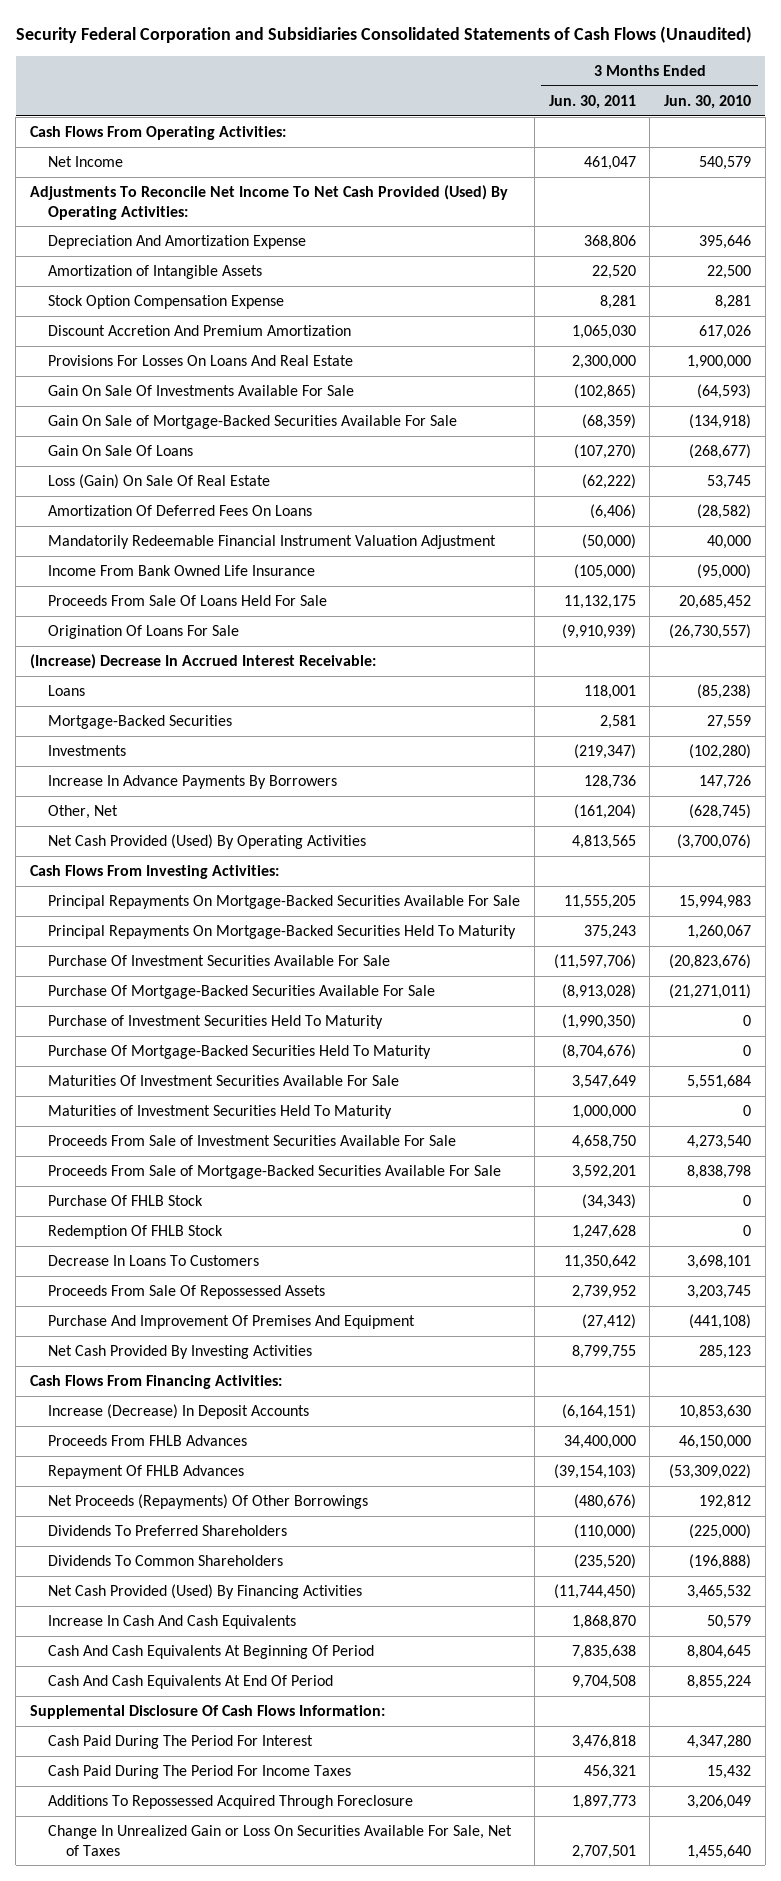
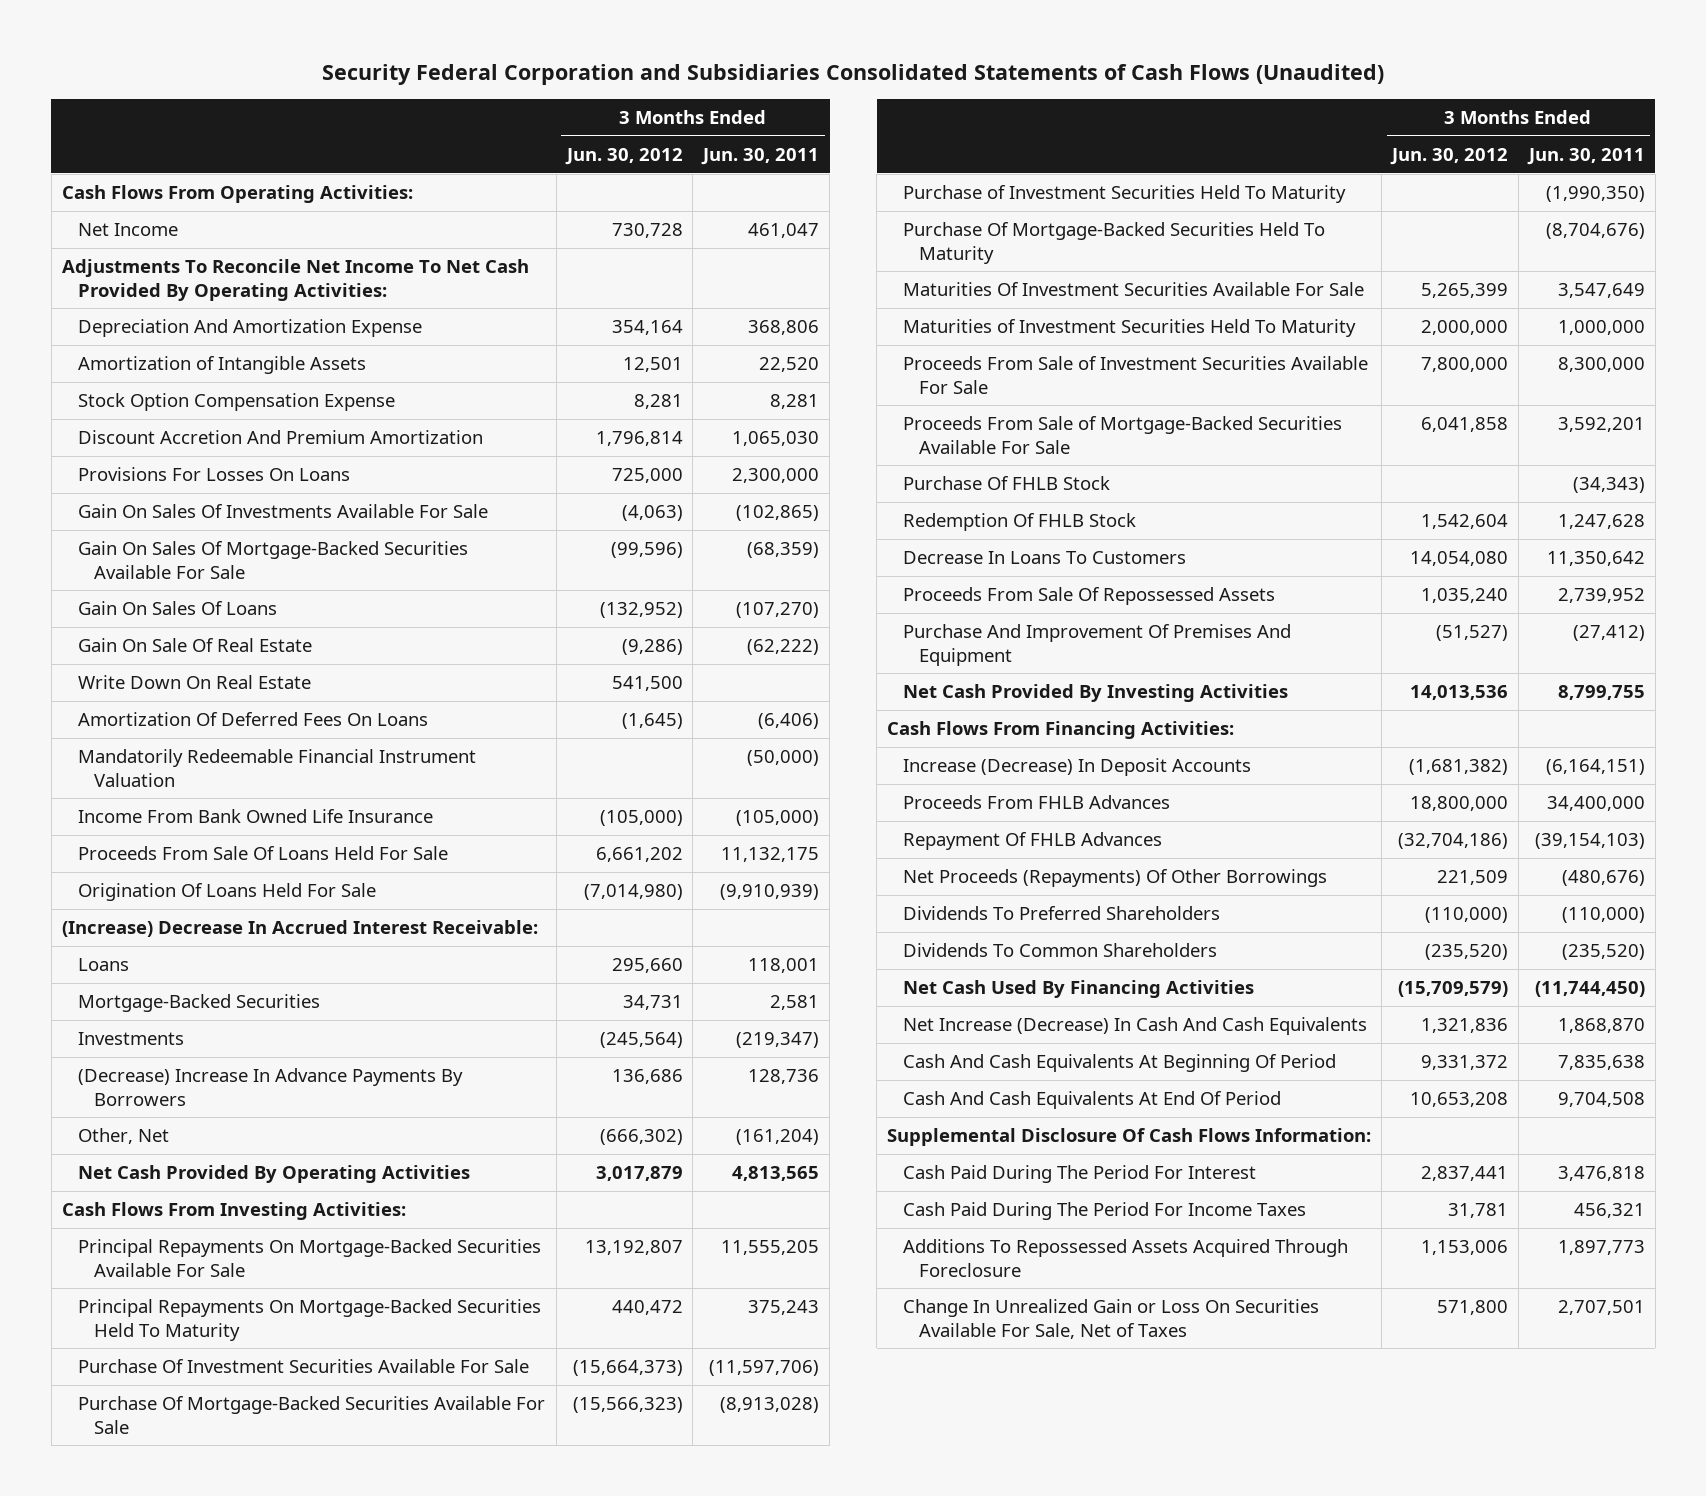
[663,94,751,109] Jun. 30, 2010 -> none
none -> [564,147,683,165] Jun. 30, 2012
[29,185,508,220] Adjustments To Reconcile Net Income To Net Cash Provided (Used) By Operating Activities: -> [61,259,529,301] Adjustments To Reconcile Net Income To Net Cash Provided By Operating Activities:
[48,355,354,367] Provisions For Losses On Loans And Real Estate -> [77,467,350,482] Provisions For Losses On Loans
[48,385,355,397] Gain On Sale Of Investments Available For Sale -> [77,504,488,519] Gain On Sales Of Investments Available For Sale
[48,415,458,430] Gain On Sale of Mortgage-Backed Securities Available For Sale -> [77,541,468,579] Gain On Sales Of Mortgage-Backed Securities Available For Sale
[48,445,194,457] Gain On Sale Of Loans -> [77,601,277,616] Gain On Sales Of Loans
[48,474,271,490] Loss (Gain) On Sale Of Real Estate -> [77,638,312,653] Gain On Sale Of Real Estate
none -> [77,675,311,690] Write Down On Real Estate
[48,535,497,550] Mandatorily Redeemable Financial Instrument Valuation Adjustment -> [77,749,476,787] Mandatorily Redeemable Financial Instrument Valuation
[48,625,240,640] Origination Of Loans For Sale -> [77,883,376,902] Origination Of Loans Held For Sale
[48,775,338,790] Increase In Advance Payments By Borrowers -> [77,1068,463,1106] (Decrease) Increase In Advance Payments By Borrowers
[48,834,367,850] Net Cash Provided (Used) By Operating Activities -> [77,1165,470,1184] Net Cash Provided By Operating Activities
[571,1135,636,1150] 4,658,750 -> [1557,357,1645,373] 8,300,000
[48,1584,363,1600] Net Cash Provided (Used) By Financing Activities -> [903,980,1255,999] Net Cash Used By Financing Activities
[48,1615,297,1630] Increase In Cash And Cash Equivalents -> [903,1017,1368,1036] Net Increase (Decrease) In Cash And Cash Equivalents
[48,1795,414,1810] Additions To Repossessed Acquired Through Foreclosure -> [903,1239,1349,1277] Additions To Repossessed Assets Acquired Through Foreclosure

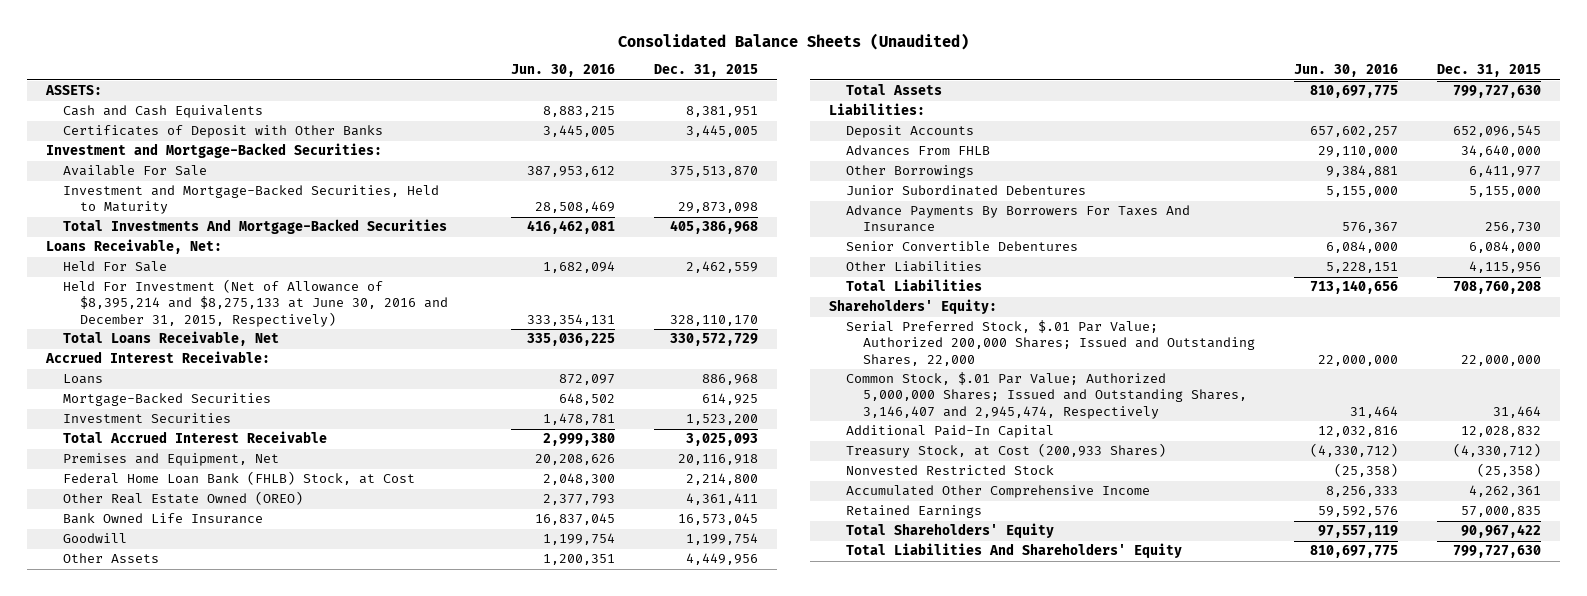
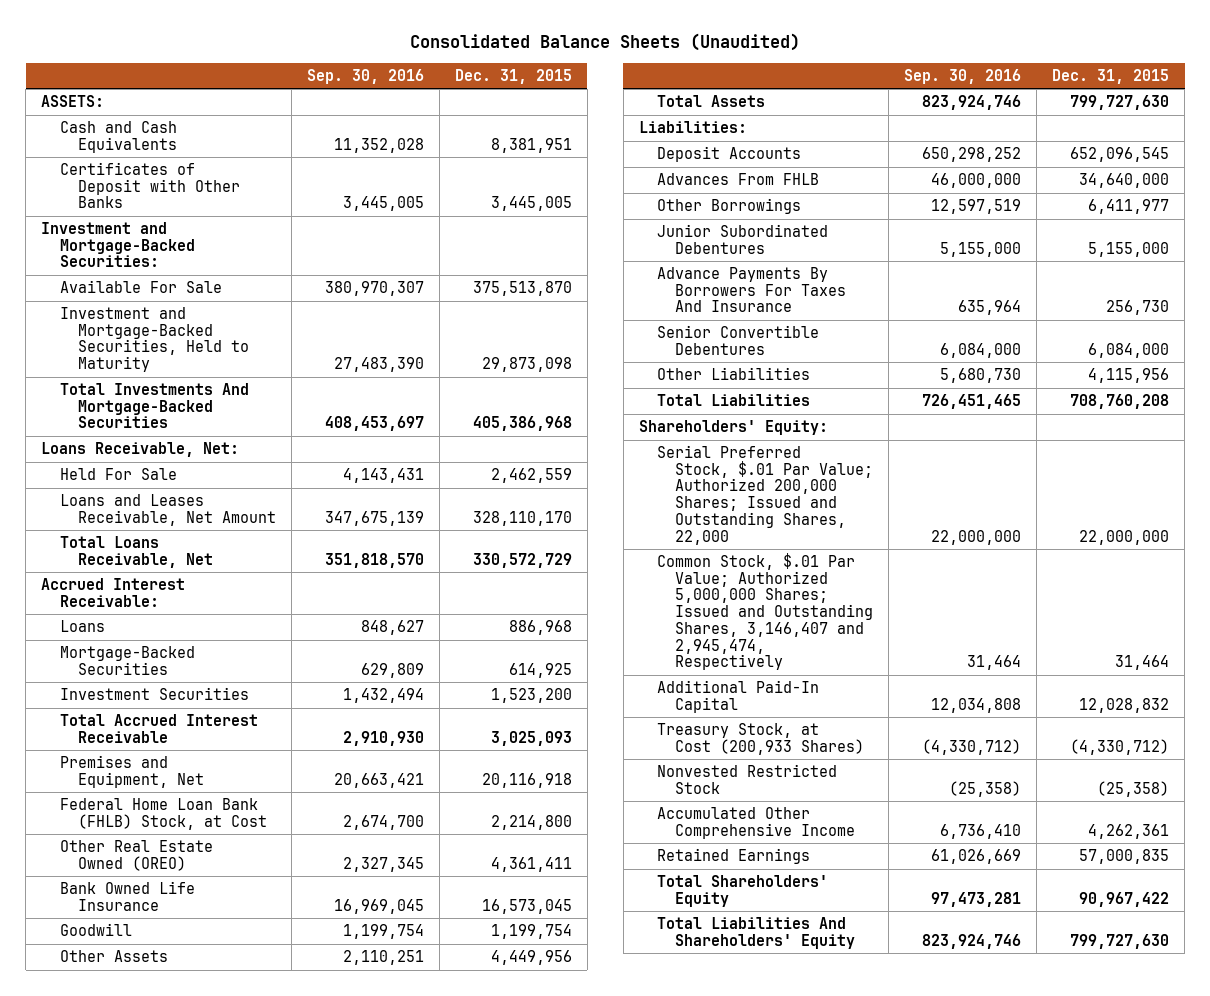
[510,64,615,78] Jun. 30, 2016 -> none
none -> [306,68,424,84] Sep. 30, 2016
[63,279,449,327] Held For Investment (Net of Allowance of $8,395,214 and $8,275,133 at June 30, 2016 and December 31, 2015, Respectively) -> [59,494,277,526] Loans and Leases Receivable, Net Amount

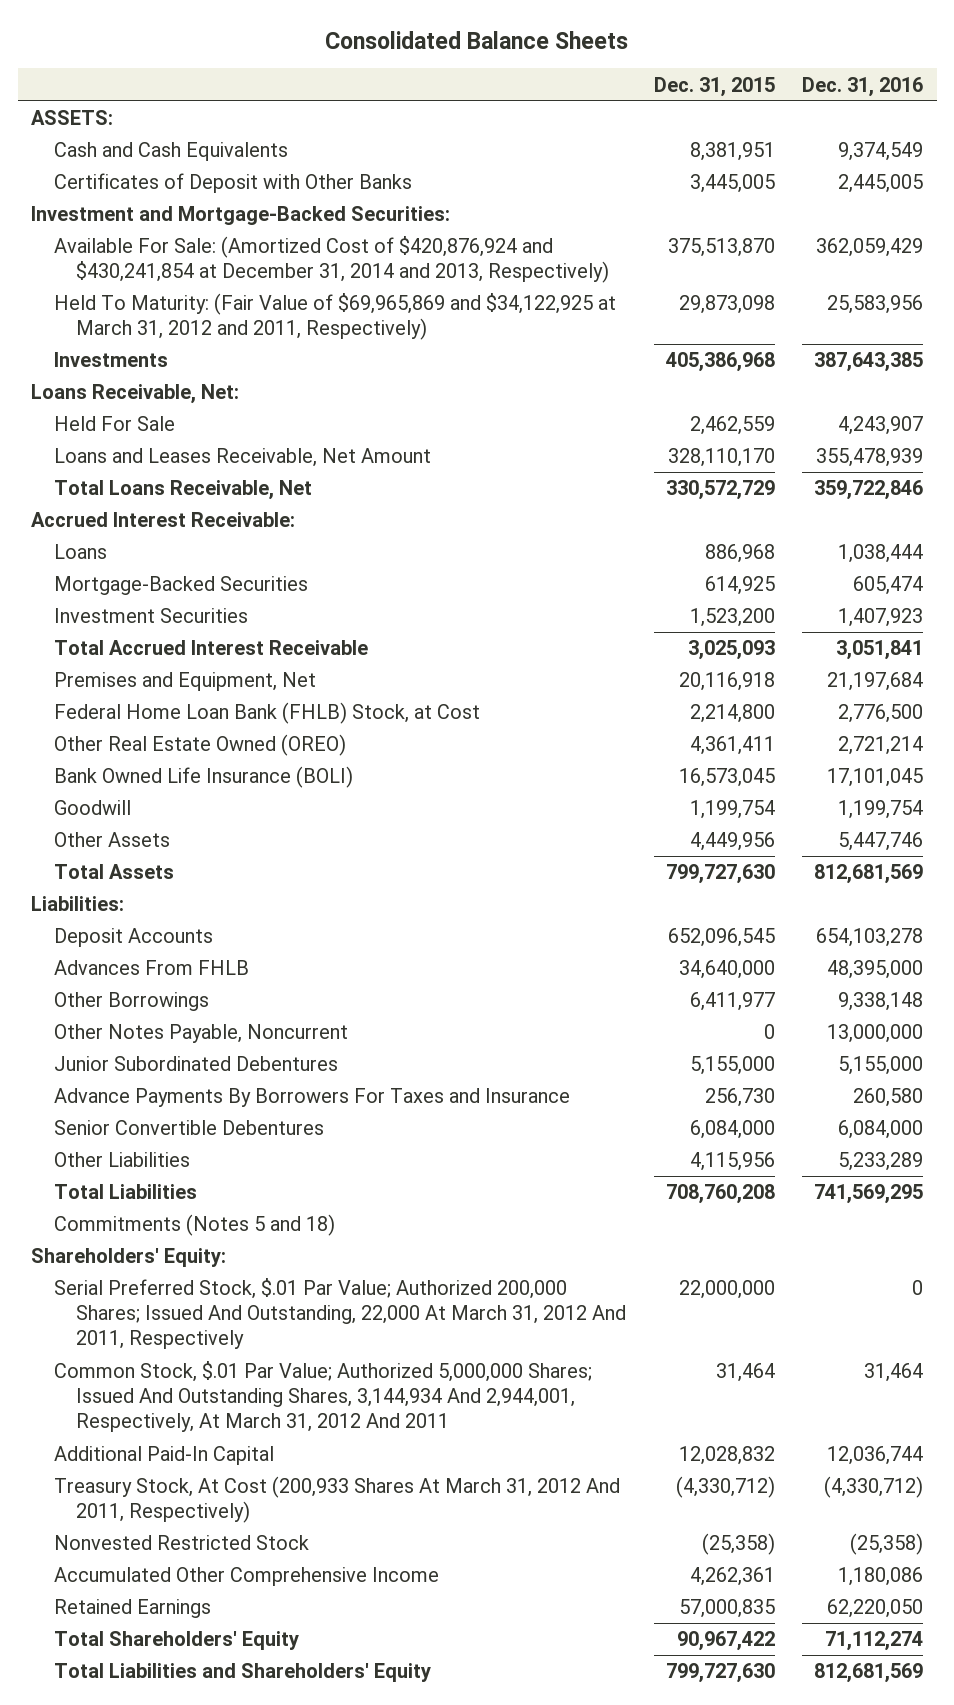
[410,33,801,52] Consolidated Balance Sheets (Unaudited) -> [325,30,629,49] Consolidated Balance Sheets
[306,68,424,84] Sep. 30, 2016 -> none
none -> [802,76,924,97] Dec. 31, 2016
[59,280,222,294] Available For Sale -> [53,236,610,284] Available For Sale: (Amortized Cost of $420,876,924 and $430,241,854 at December 31, 2014 and 2013, Respectively)
[59,307,250,373] Investment and Mortgage-Backed Securities, Held to Maturity -> [53,293,616,341] Held To Maturity: (Fair Value of $69,965,869 and $34,122,925 at March 31, 2012 and 2011, Respectively)
[59,383,249,429] Total Investments And Mortgage-Backed Securities -> [53,352,168,368] Investments
[59,881,195,911] Bank Owned Life Insurance -> [53,766,353,789] Bank Owned Life Insurance (BOLI)
none -> [53,1024,348,1044] Other Notes Payable, Noncurrent
[657,267,847,313] Advance Payments By Borrowers For Taxes And Insurance -> [53,1088,570,1108] Advance Payments By Borrowers For Taxes and Insurance
none -> [53,1214,335,1237] Commitments (Notes 5 and 18)
[657,445,874,545] Serial Preferred Stock, $.01 Par Value; Authorized 200,000 Shares; Issued and Outstanding Shares, 22,000 -> [53,1278,627,1350] Serial Preferred Stock, $.01 Par Value; Authorized 200,000 Shares; Issued And Outstanding, 22,000 At March 31, 2012 And 2011, Respectively
[657,553,874,671] Common Stock, $.01 Par Value; Authorized 5,000,000 Shares; Issued and Outstanding Shares, 3,146,407 and 2,945,474, Respectively -> [53,1361,592,1433] Common Stock, $.01 Par Value; Authorized 5,000,000 Shares; Issued And Outstanding Shares, 3,144,934 And 2,944,001, Respectively, At March 31, 2012 And 2011
[657,723,865,755] Treasury Stock, at Cost (200,933 Shares) -> [53,1476,620,1524] Treasury Stock, At Cost (200,933 Shares At March 31, 2012 And 2011, Respectively)
[657,917,856,949] Total Liabilities And Shareholders' Equity -> [53,1663,431,1683] Total Liabilities and Shareholders' Equity

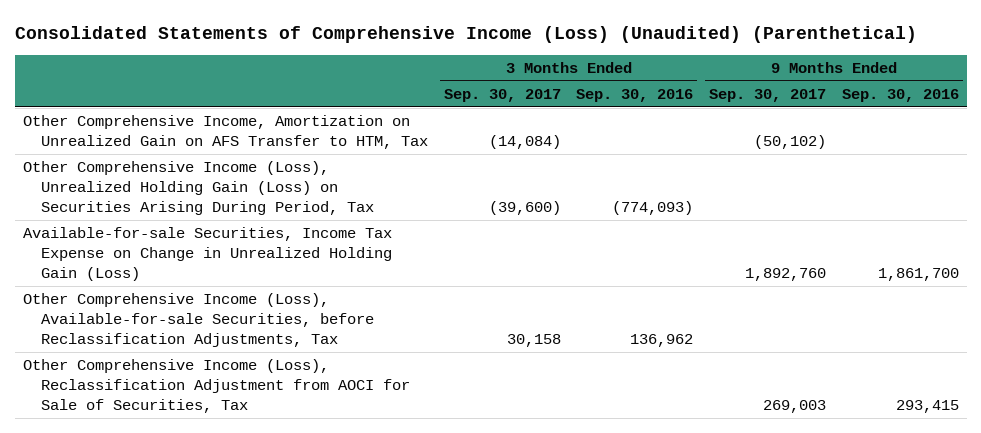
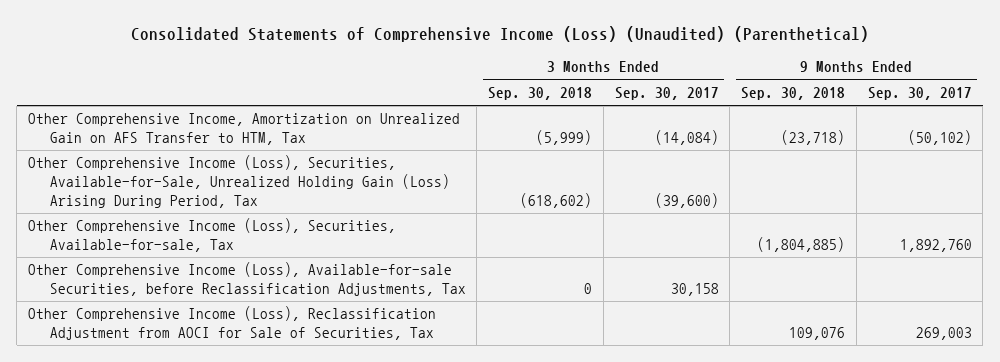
[576,88,694,102] Sep. 30, 2016 -> none
[841,88,959,102] Sep. 30, 2016 -> none
none -> [488,86,593,100] Sep. 30, 2018
none -> [741,86,846,100] Sep. 30, 2018
[22,161,375,215] Other Comprehensive Income (Loss), Unrealized Holding Gain (Loss) on Securities Arising During Period, Tax -> [28,155,450,208] Other Comprehensive Income (Loss), Securities, Available-for-Sale, Unrealized Holding Gain (Loss) Arising During Period, Tax
[22,227,393,281] Available-for-sale Securities, Income Tax Expense on Change in Unrealized Holding Gain (Loss) -> [28,218,397,253] Other Comprehensive Income (Loss), Securities, Available-for-sale, Tax

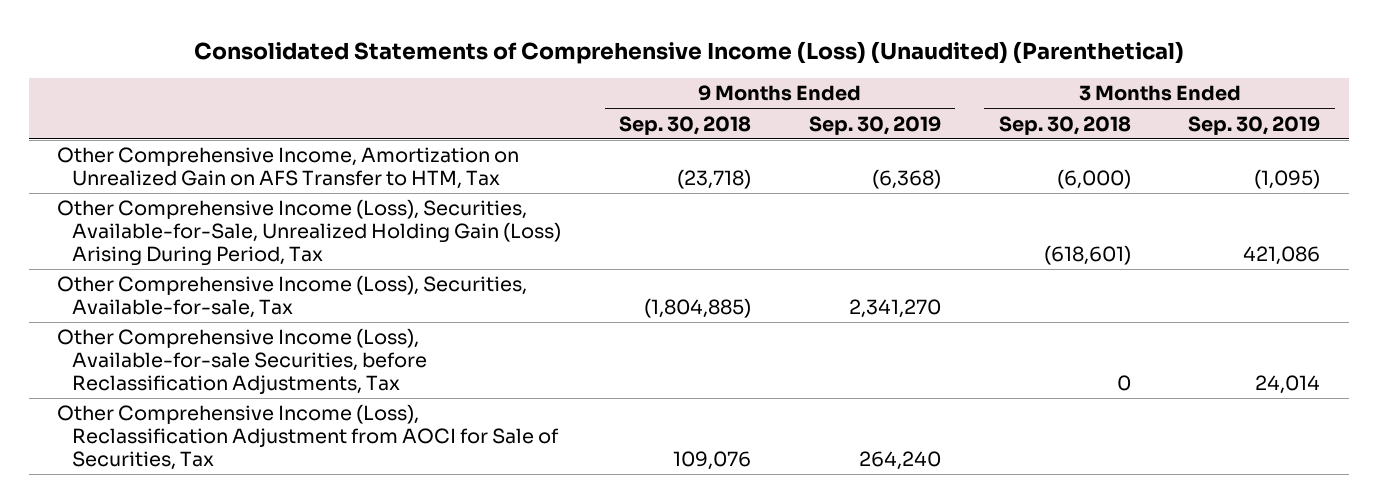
[614,86,719,100] Sep. 30, 2017 -> none
[867,86,972,100] Sep. 30, 2017 -> none
none -> [808,115,941,135] Sep. 30, 2019
none -> [1188,115,1321,135] Sep. 30, 2019
[536,130,593,146] (5,999) -> [1056,168,1131,189] (6,000)
[520,192,593,208] (618,602) -> [1043,244,1131,265] (618,601)

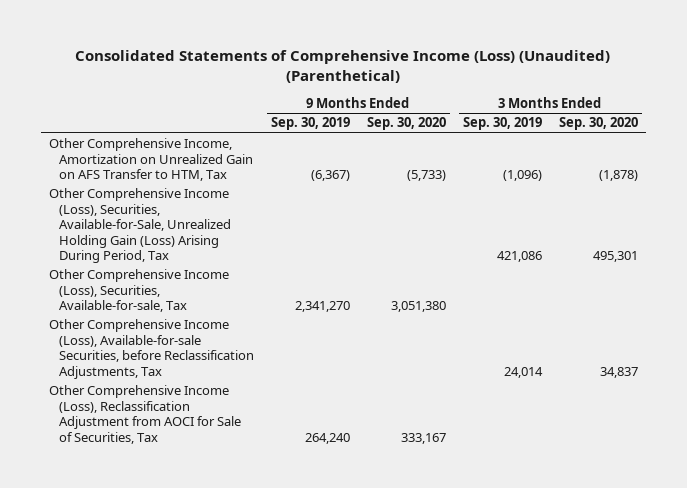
[619,115,752,135] Sep. 30, 2018 -> none
[998,115,1131,135] Sep. 30, 2018 -> none
none -> [366,117,446,131] Sep. 30, 2020
none -> [558,117,638,131] Sep. 30, 2020
[871,168,941,189] (6,368) -> [311,170,351,182] (6,367)
[1254,168,1321,189] (1,095) -> [502,170,542,182] (1,096)

